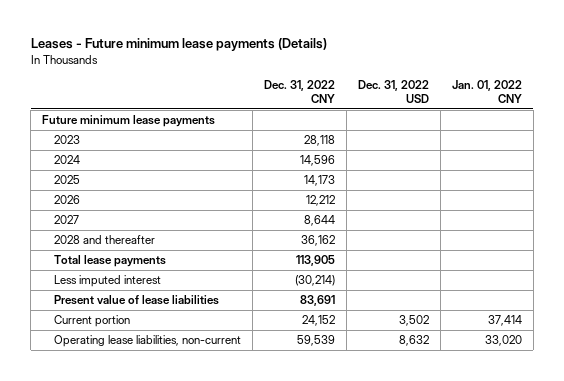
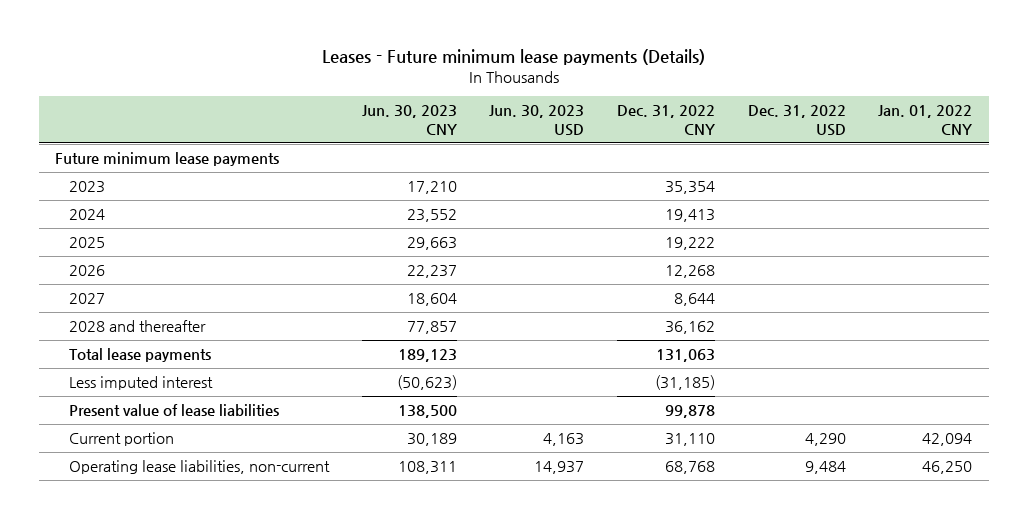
none -> [361,105,457,136] Jun. 30, 2023 CNY
none -> [489,105,585,137] Jun. 30, 2023 USD
[303,135,335,147] 28,118 -> [665,180,716,194] 35,354
[299,155,335,167] 14,596 -> [665,208,716,222] 19,413
[303,175,335,187] 14,173 -> [665,236,716,250] 19,222
[305,195,335,207] 12,212 -> [665,264,716,278] 12,268
[295,255,335,267] 113,905 -> [656,348,716,362] 131,063
[294,275,335,287] (30,214) -> [655,374,716,390] (31,185)
[299,295,335,307] 83,691 -> [665,404,716,418] 99,878
[301,315,335,327] 24,152 -> [665,432,716,446] 31,110
[398,315,429,327] 3,502 -> [804,432,846,446] 4,290
[487,315,522,327] 37,414 -> [922,432,973,446] 42,094
[296,335,335,347] 59,539 -> [665,460,716,474] 68,768
[398,335,429,347] 8,632 -> [804,460,846,474] 9,484
[484,335,522,347] 33,020 -> [922,460,973,474] 46,250

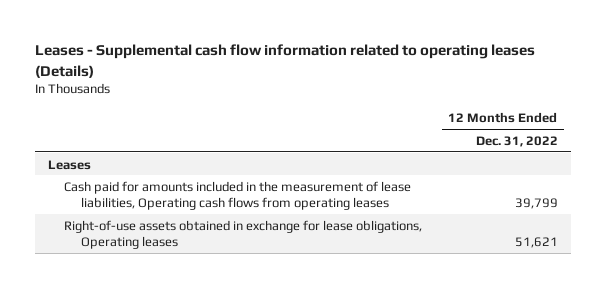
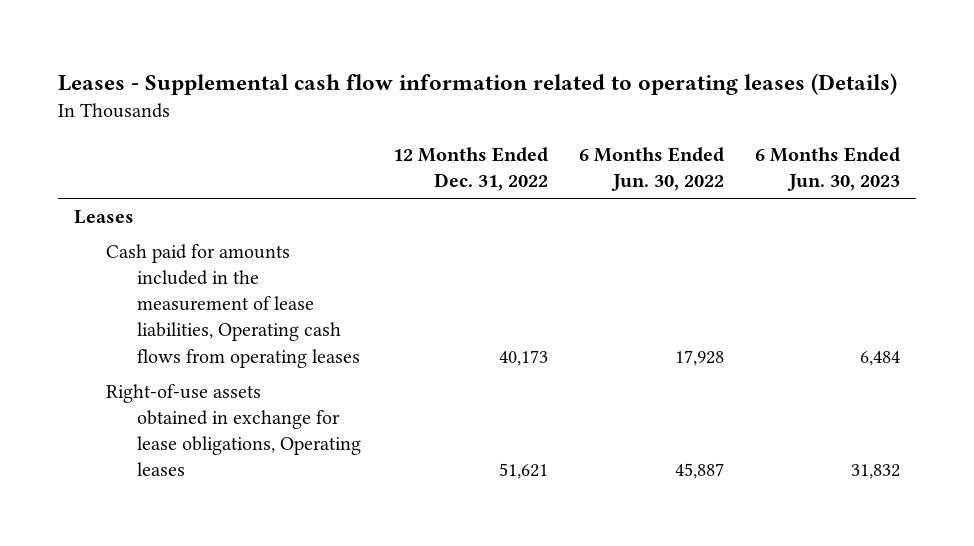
none -> [578,147,724,192] 6 Months Ended Jun. 30, 2022
none -> [755,147,901,192] 6 Months Ended Jun. 30, 2023
[514,197,558,209] 39,799 -> [498,349,548,366] 40,173

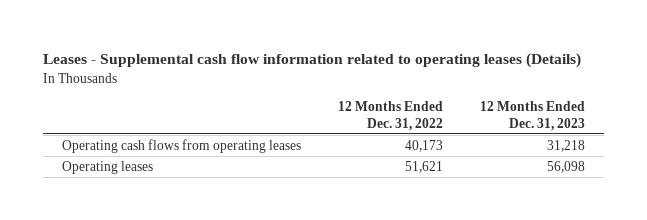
[578,147,724,192] 6 Months Ended Jun. 30, 2022 -> none
[755,147,901,192] 6 Months Ended Jun. 30, 2023 -> none
none -> [480,100,586,131] 12 Months Ended Dec. 31, 2023
[73,210,134,225] Leases -> none
[105,244,361,368] Cash paid for amounts included in the measurement of lease liabilities, Operating cash flows from operating leases -> [61,138,301,153] Operating cash flows from operating leases
[105,384,362,477] Right-of-use assets obtained in exchange for lease obligations, Operating leases -> [61,160,153,174] Operating leases

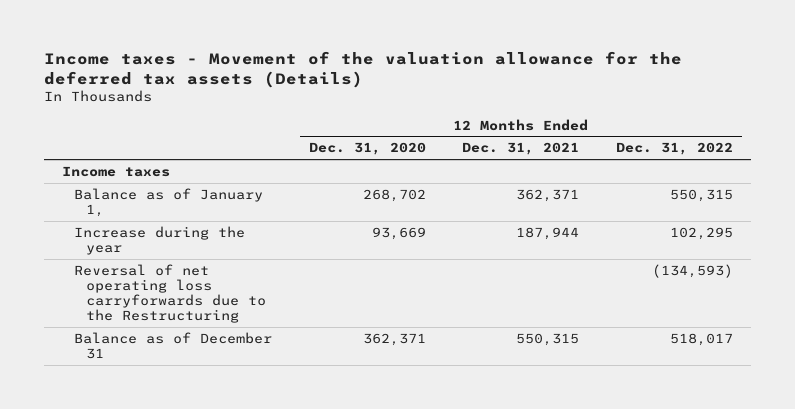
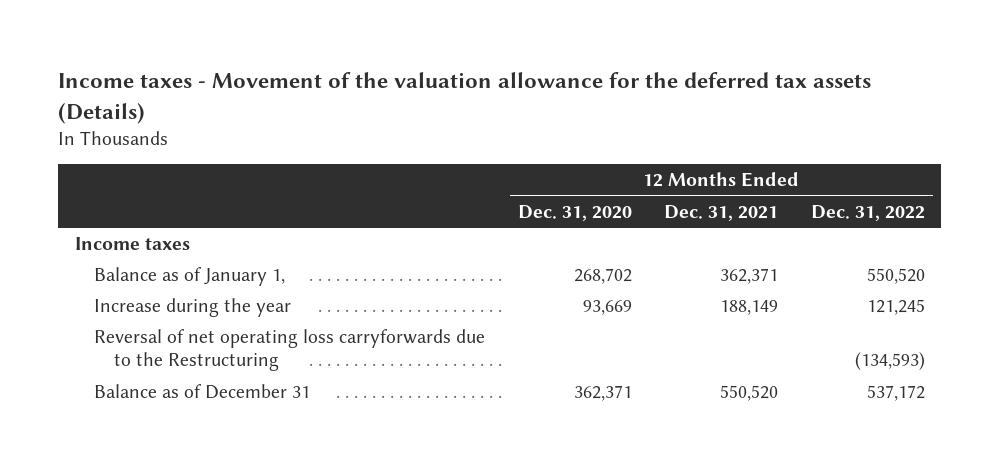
[669,188,733,202] 550,315 -> [866,268,925,285] 550,520
[516,226,580,240] 187,944 -> [720,300,779,316] 188,149
[669,226,733,240] 102,295 -> [866,299,925,316] 121,245
[516,332,580,346] 550,315 -> [720,385,779,402] 550,520
[669,332,733,346] 518,017 -> [866,385,925,402] 537,172

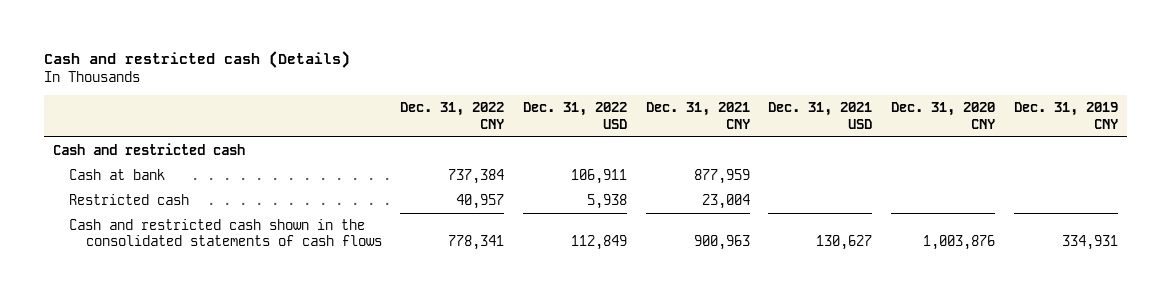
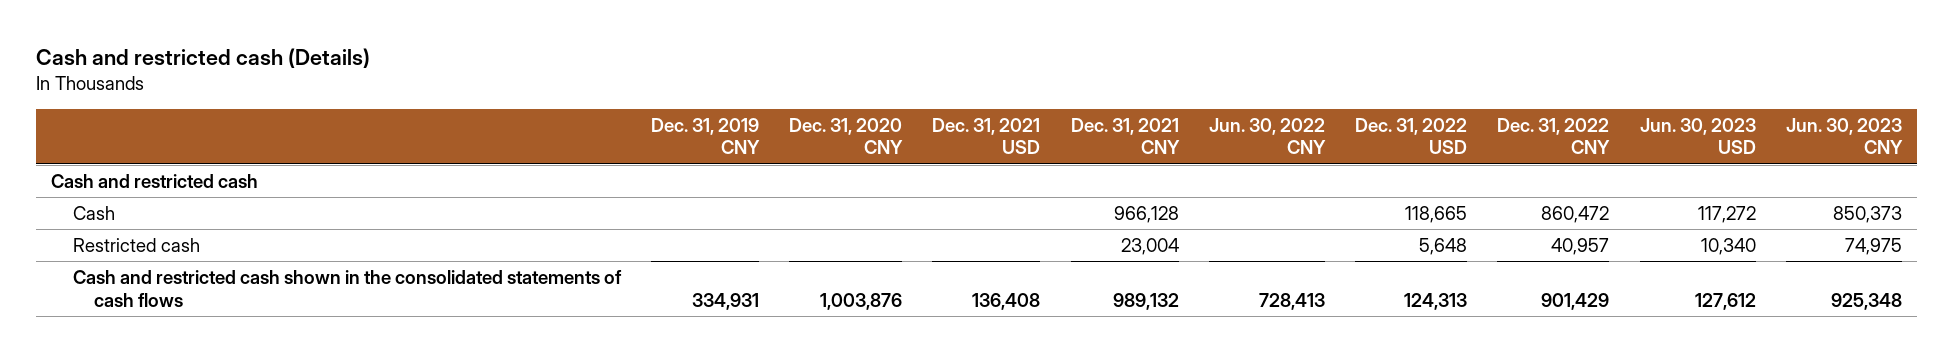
none -> [1208,117,1326,155] Jun. 30, 2022 CNY
none -> [1639,117,1756,155] Jun. 30, 2023 USD
none -> [1785,117,1903,155] Jun. 30, 2023 CNY
[69,169,166,181] Cash at bank -> [72,206,115,221] Cash
[448,169,505,185] 737,384 -> [1541,206,1610,224] 860,472
[571,169,628,185] 106,911 -> [1405,206,1468,224] 118,665
[693,169,750,185] 877,959 -> [1113,206,1179,224] 966,128
[587,194,628,210] 5,938 -> [1419,238,1468,256] 5,648
[448,235,505,251] 778,341 -> [1541,292,1610,310] 901,429
[571,235,628,251] 112,849 -> [1404,292,1468,310] 124,313
[693,235,750,251] 900,963 -> [1112,292,1179,310] 989,132
[816,235,873,251] 130,627 -> [972,292,1041,310] 136,408

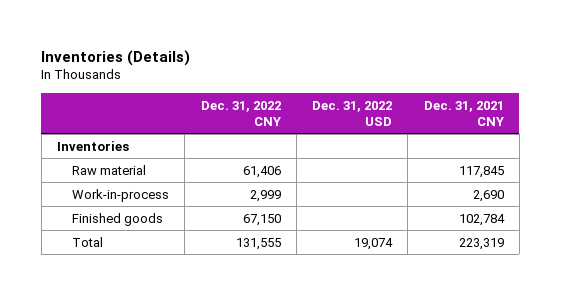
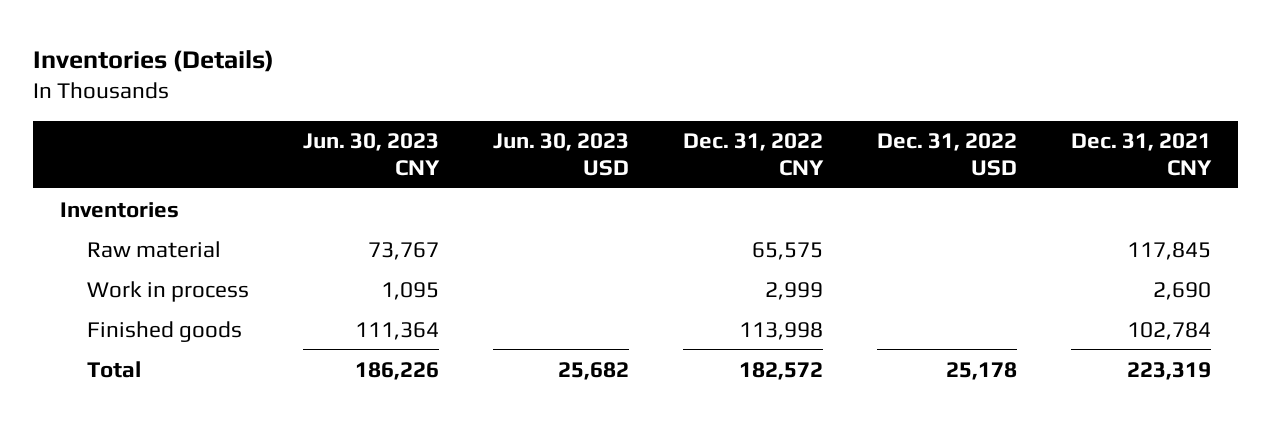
none -> [303,133,441,176] Jun. 30, 2023 CNY
none -> [493,133,630,176] Jun. 30, 2023 USD
[242,165,281,178] 61,406 -> [752,241,824,260] 65,575
[72,188,170,202] Work-in-process -> [87,280,250,302] Work in process
[242,213,281,226] 67,150 -> [739,321,824,340] 113,998
[235,237,281,250] 131,555 -> [739,361,824,380] 182,572
[354,237,394,250] 19,074 -> [946,361,1018,380] 25,178

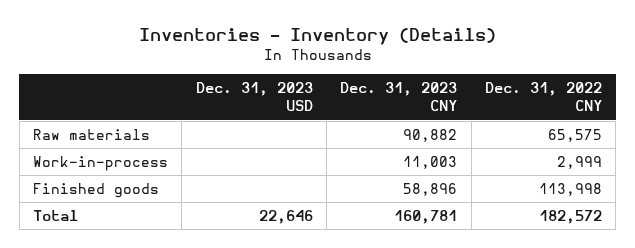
[33,50,275,73] Inventories (Details) -> [138,28,496,46] Inventories - Inventory (Details)
[303,133,441,176] Jun. 30, 2023 CNY -> none
[493,133,630,176] Jun. 30, 2023 USD -> none
[877,133,1018,176] Dec. 31, 2022 USD -> none
[1071,133,1213,176] Dec. 31, 2021 CNY -> none
none -> [195,82,313,112] Dec. 31, 2023 USD
none -> [340,82,458,112] Dec. 31, 2023 CNY
[60,201,180,218] Inventories -> none
[87,240,222,258] Raw material -> [33,128,151,140] Raw materials
[87,280,250,302] Work in process -> [33,155,169,171] Work-in-process

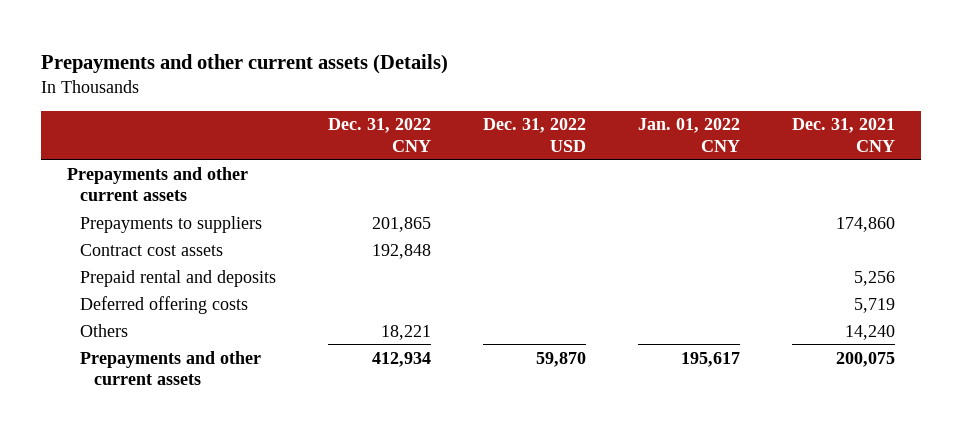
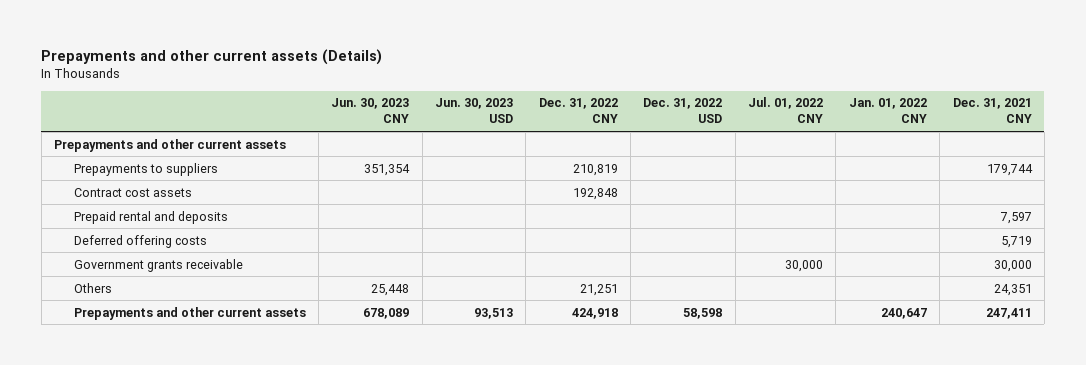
none -> [331,98,410,124] Jun. 30, 2023 CNY
none -> [434,98,513,124] Jun. 30, 2023 USD
none -> [748,97,824,124] Jul. 01, 2022 CNY
[372,216,432,232] 201,865 -> [572,163,618,176] 210,819
[835,216,895,232] 174,860 -> [986,163,1033,176] 179,744
[853,270,895,286] 5,256 -> [999,211,1032,224] 7,597
none -> [73,258,243,272] Government grants receivable
[381,324,432,340] 18,221 -> [579,283,618,296] 21,251
[844,324,895,340] 14,240 -> [993,283,1032,296] 24,351
[372,351,432,367] 412,934 -> [571,307,618,319] 424,918
[535,351,586,367] 59,870 -> [683,307,723,319] 58,598
[680,351,740,367] 195,617 -> [880,307,927,319] 240,647
[835,351,895,367] 200,075 -> [985,307,1032,319] 247,411

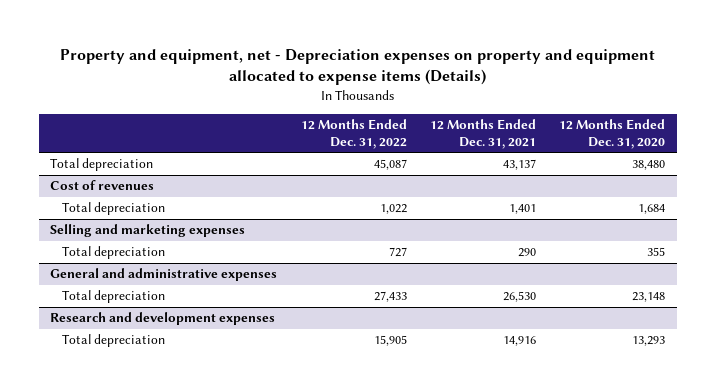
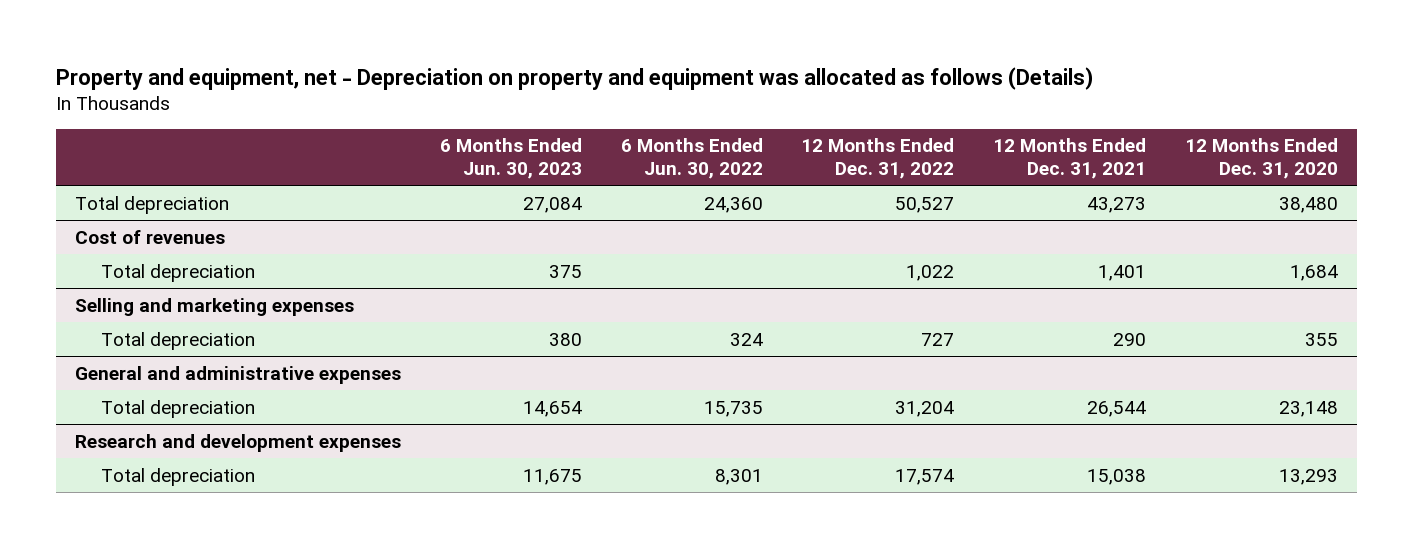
[59,49,655,86] Property and equipment, net - Depreciation expenses on property and equipment allocated to expense items (Details) -> [55,66,1093,90] Property and equipment, net - Depreciation on property and equipment was allocated as follows (Details)
none -> [439,138,582,179] 6 Months Ended Jun. 30, 2023
none -> [620,138,763,179] 6 Months Ended Jun. 30, 2022
[373,159,407,171] 45,087 -> [895,196,955,213] 50,527
[502,159,536,171] 43,137 -> [1087,196,1147,213] 43,273
[373,291,407,303] 27,433 -> [895,400,955,417] 31,204
[502,291,536,303] 26,530 -> [1087,400,1147,417] 26,544
[373,335,407,347] 15,905 -> [895,468,955,485] 17,574
[502,336,536,347] 14,916 -> [1087,468,1147,485] 15,038

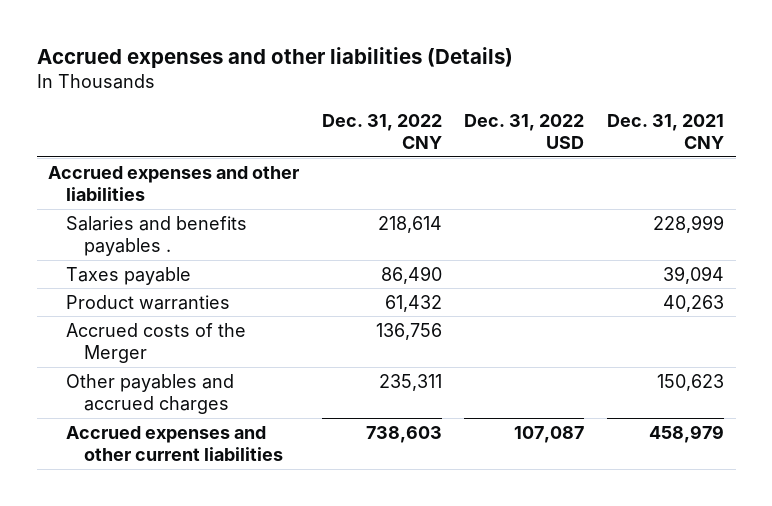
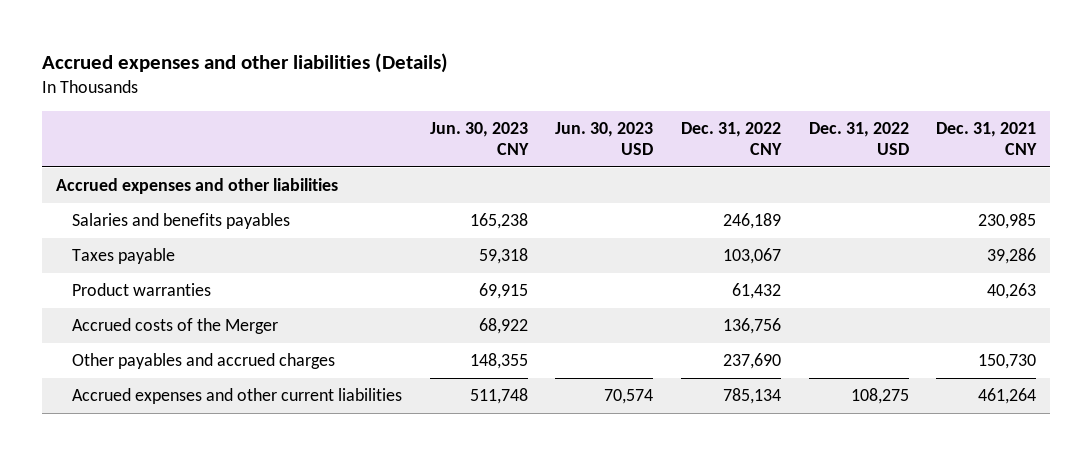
none -> [429,122,529,156] Jun. 30, 2023 CNY
none -> [555,122,654,156] Jun. 30, 2023 USD
[65,215,247,257] Salaries and benefits payables . -> [71,213,290,230] Salaries and benefits payables
[377,215,442,233] 218,614 -> [722,213,781,230] 246,189
[653,214,725,233] 228,999 -> [978,213,1037,230] 230,985
[380,265,442,284] 86,490 -> [722,248,781,265] 103,067
[663,265,725,284] 39,094 -> [987,248,1037,265] 39,286
[378,373,442,391] 235,311 -> [722,353,781,370] 237,690
[657,373,725,391] 150,623 -> [978,354,1037,370] 150,730
[365,425,442,443] 738,603 -> [722,388,781,405] 785,134
[514,425,585,443] 107,087 -> [850,388,909,405] 108,275
[649,424,725,443] 458,979 -> [978,388,1037,405] 461,264

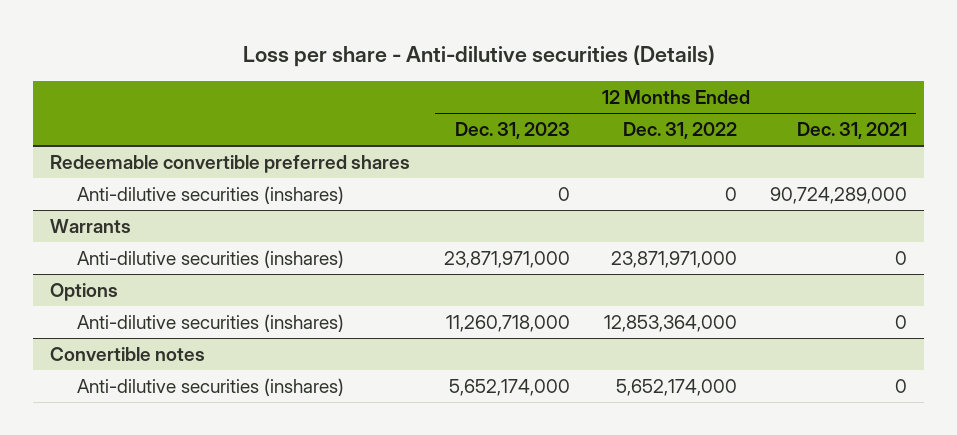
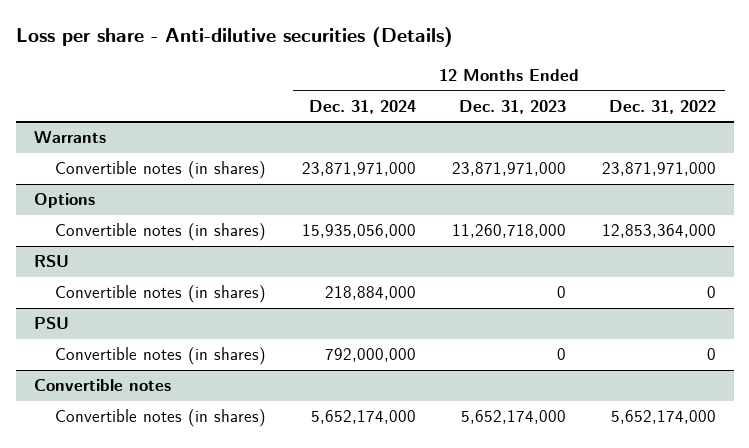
[797,122,908,140] Dec. 31, 2021 -> none
none -> [309,99,417,114] Dec. 31, 2024
[49,154,410,173] Redeemable convertible preferred shares -> none
[76,185,344,204] Anti-dilutive securities (inshares) -> none
[76,249,344,268] Anti-dilutive securities (inshares) -> [55,161,267,180] Convertible notes (in shares)
[76,313,344,332] Anti-dilutive securities (inshares) -> [55,223,267,242] Convertible notes (in shares)
none -> [33,255,69,268] RSU
none -> [55,285,267,304] Convertible notes (in shares)
none -> [33,317,69,330] PSU
none -> [55,347,267,366] Convertible notes (in shares)
[76,377,344,396] Anti-dilutive securities (inshares) -> [55,409,267,428] Convertible notes (in shares)

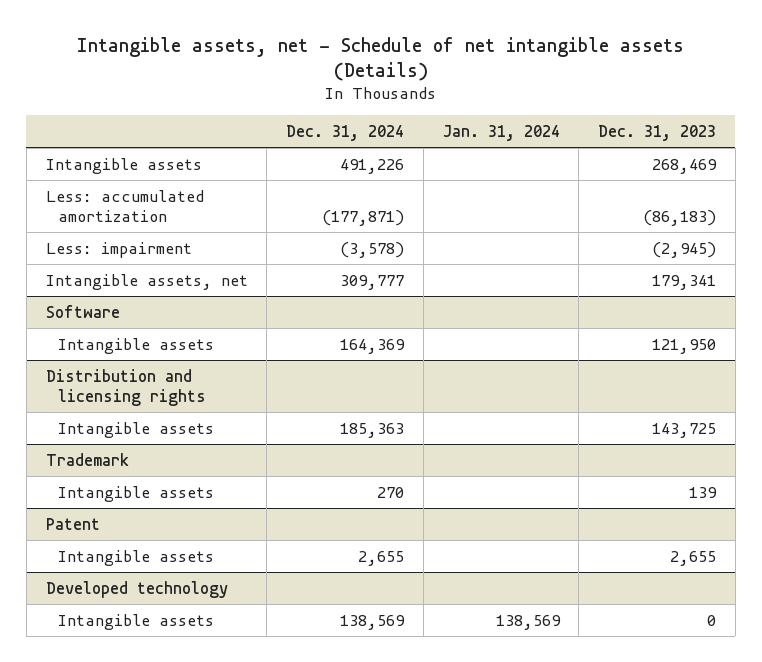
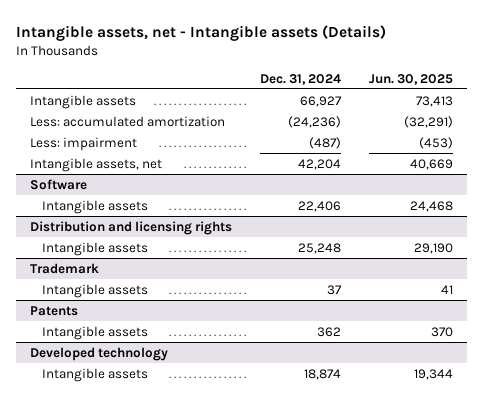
[76,36,684,82] Intangible assets, net - Schedule of net intangible assets (Details) -> [15,24,386,41] Intangible assets, net - Intangible assets (Details)
[442,125,560,142] Jan. 31, 2024 -> none
[598,125,717,142] Dec. 31, 2023 -> none
none -> [368,73,453,85] Jun. 30, 2025
[340,158,405,174] 491,226 -> [299,95,342,107] 66,927
[322,209,405,226] (177,871) -> [287,115,341,128] (24,236)
[340,241,405,258] (3,578) -> [308,136,341,149] (487)
[340,274,405,290] 309,777 -> [297,158,341,170] 42,204
[340,338,406,354] 164,369 -> [297,200,341,212] 22,406
[340,422,405,438] 185,363 -> [297,242,341,254] 25,248
[377,486,405,498] 270 -> [326,284,342,295] 37
[45,517,100,530] Patent -> [29,305,78,316] Patents
[358,550,405,566] 2,655 -> [316,326,341,337] 362
[340,614,406,630] 138,569 -> [303,368,341,380] 18,874

